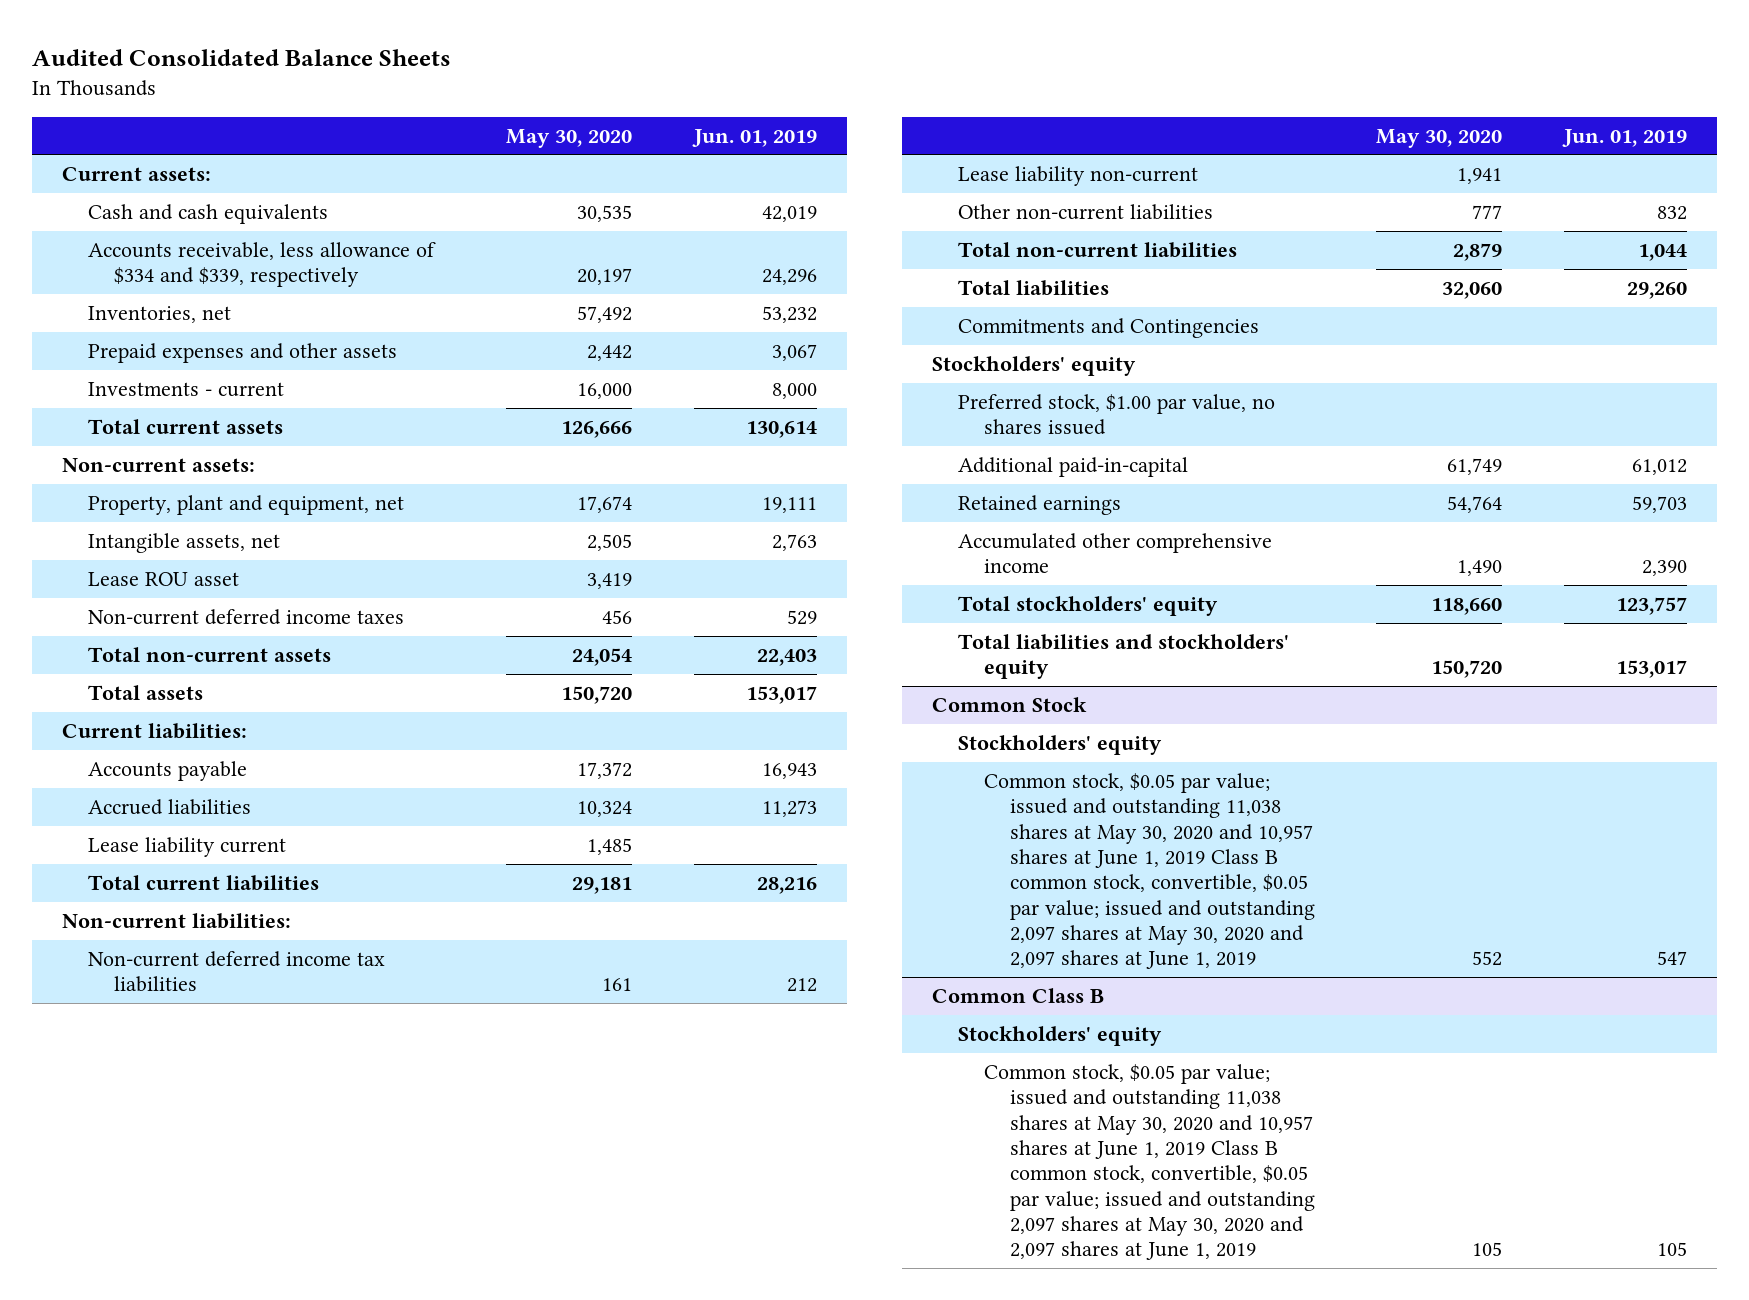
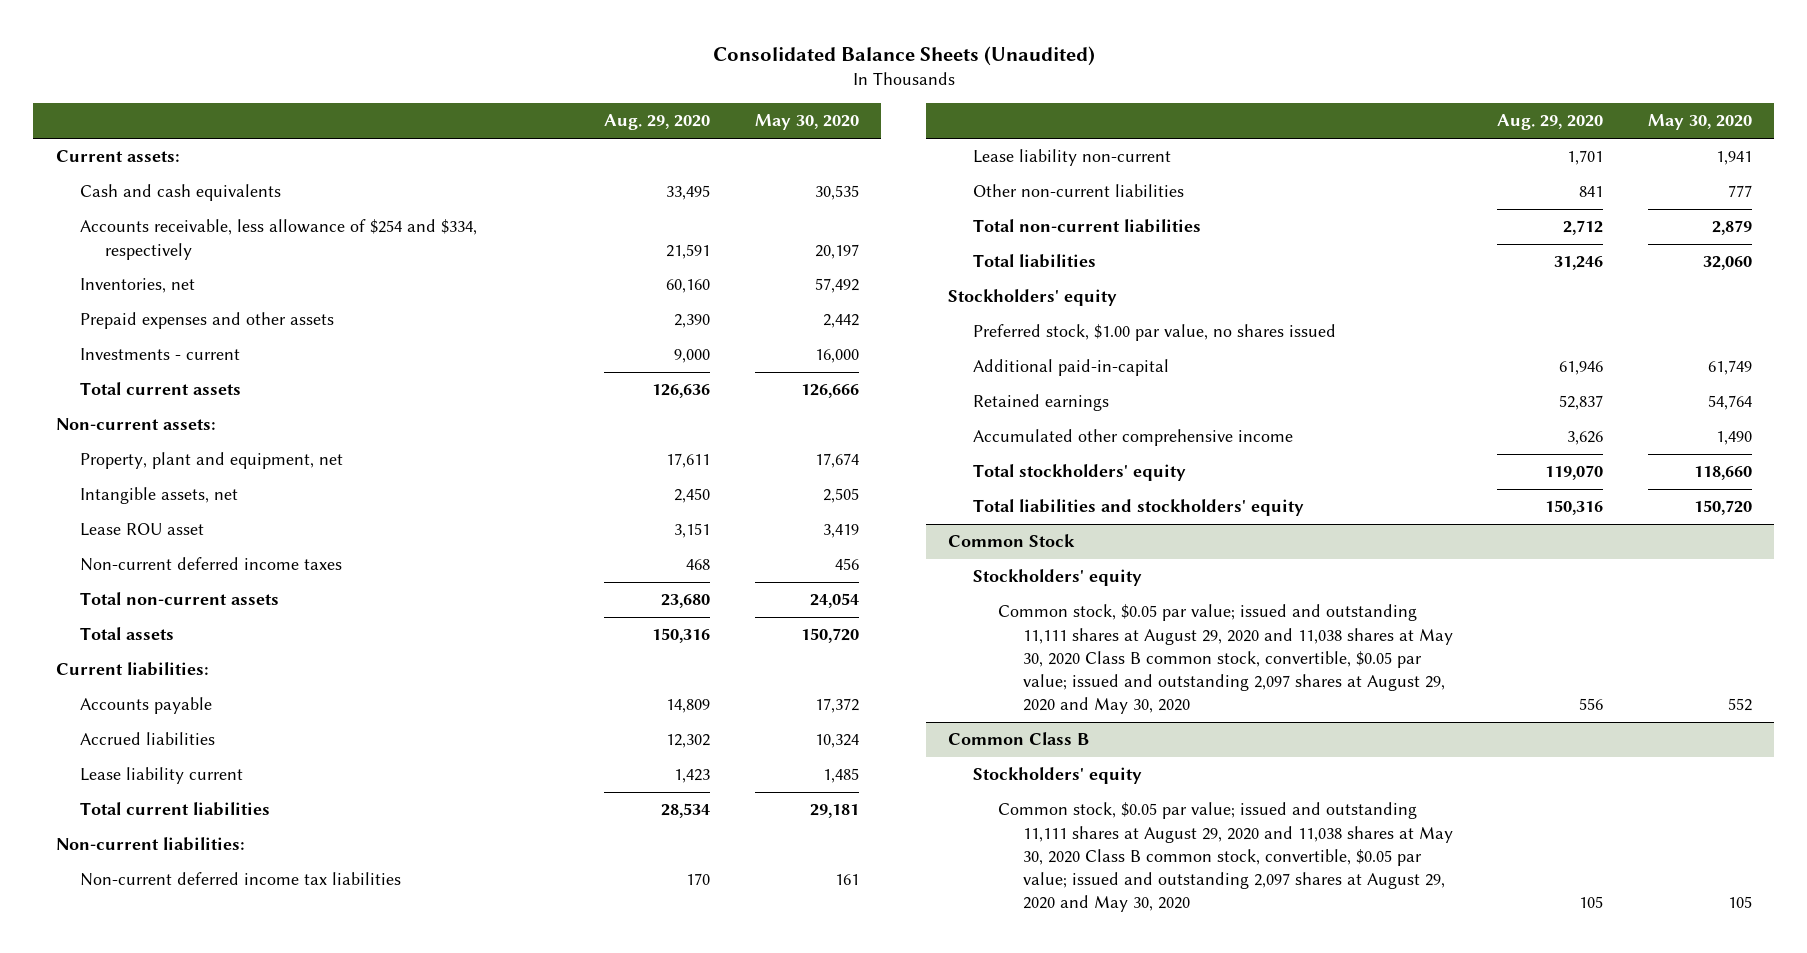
[31,48,451,66] Audited Consolidated Balance Sheets -> [712,45,1095,66] Consolidated Balance Sheets (Unaudited)
[691,128,817,147] Jun. 01, 2019 -> none
none -> [604,114,711,131] Aug. 29, 2020
[88,241,437,288] Accounts receivable, less allowance of $334 and $339, respectively -> [80,219,478,260] Accounts receivable, less allowance of $254 and $334, respectively
[958,317,1260,338] Commitments and Contingencies -> none
[984,772,1315,970] Common stock, $0.05 par value; issued and outstanding 11,038 shares at May 30, 2020 and 10,957 shares at June 1, 2019 Class B common stock, convertible, $0.05 par value; issued and outstanding 2,097 shares at May 30, 2020 and 2,097 shares at June 1, 2019 -> [997,604,1453,715] Common stock, $0.05 par value; issued and outstanding 11,111 shares at August 29, 2020 and 11,038 shares at May 30, 2020 Class B common stock, convertible, $0.05 par value; issued and outstanding 2,097 shares at August 29, 2020 and May 30, 2020
[984,1063,1315,1261] Common stock, $0.05 par value; issued and outstanding 11,038 shares at May 30, 2020 and 10,957 shares at June 1, 2019 Class B common stock, convertible, $0.05 par value; issued and outstanding 2,097 shares at May 30, 2020 and 2,097 shares at June 1, 2019 -> [997,802,1453,913] Common stock, $0.05 par value; issued and outstanding 11,111 shares at August 29, 2020 and 11,038 shares at May 30, 2020 Class B common stock, convertible, $0.05 par value; issued and outstanding 2,097 shares at August 29, 2020 and May 30, 2020

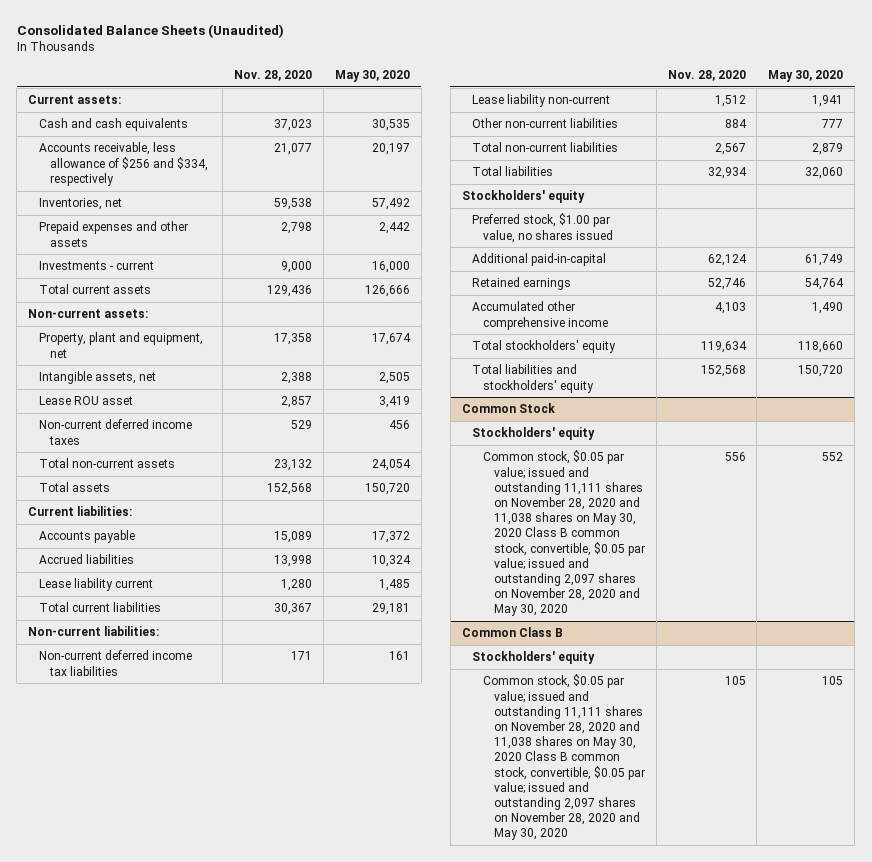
[604,114,711,131] Aug. 29, 2020 -> none
none -> [233,70,312,82] Nov. 28, 2020
[80,219,478,260] Accounts receivable, less allowance of $254 and $334, respectively -> [38,142,208,186] Accounts receivable, less allowance of $256 and $334, respectively
[997,604,1453,715] Common stock, $0.05 par value; issued and outstanding 11,111 shares at August 29, 2020 and 11,038 shares at May 30, 2020 Class B common stock, convertible, $0.05 par value; issued and outstanding 2,097 shares at August 29, 2020 and May 30, 2020 -> [483,450,645,617] Common stock, $0.05 par value; issued and outstanding 11,111 shares on November 28, 2020 and 11,038 shares on May 30, 2020 Class B common stock, convertible, $0.05 par value; issued and outstanding 2,097 shares on November 28, 2020 and May 30, 2020
[997,802,1453,913] Common stock, $0.05 par value; issued and outstanding 11,111 shares at August 29, 2020 and 11,038 shares at May 30, 2020 Class B common stock, convertible, $0.05 par value; issued and outstanding 2,097 shares at August 29, 2020 and May 30, 2020 -> [483,674,645,841] Common stock, $0.05 par value; issued and outstanding 11,111 shares on November 28, 2020 and 11,038 shares on May 30, 2020 Class B common stock, convertible, $0.05 par value; issued and outstanding 2,097 shares on November 28, 2020 and May 30, 2020

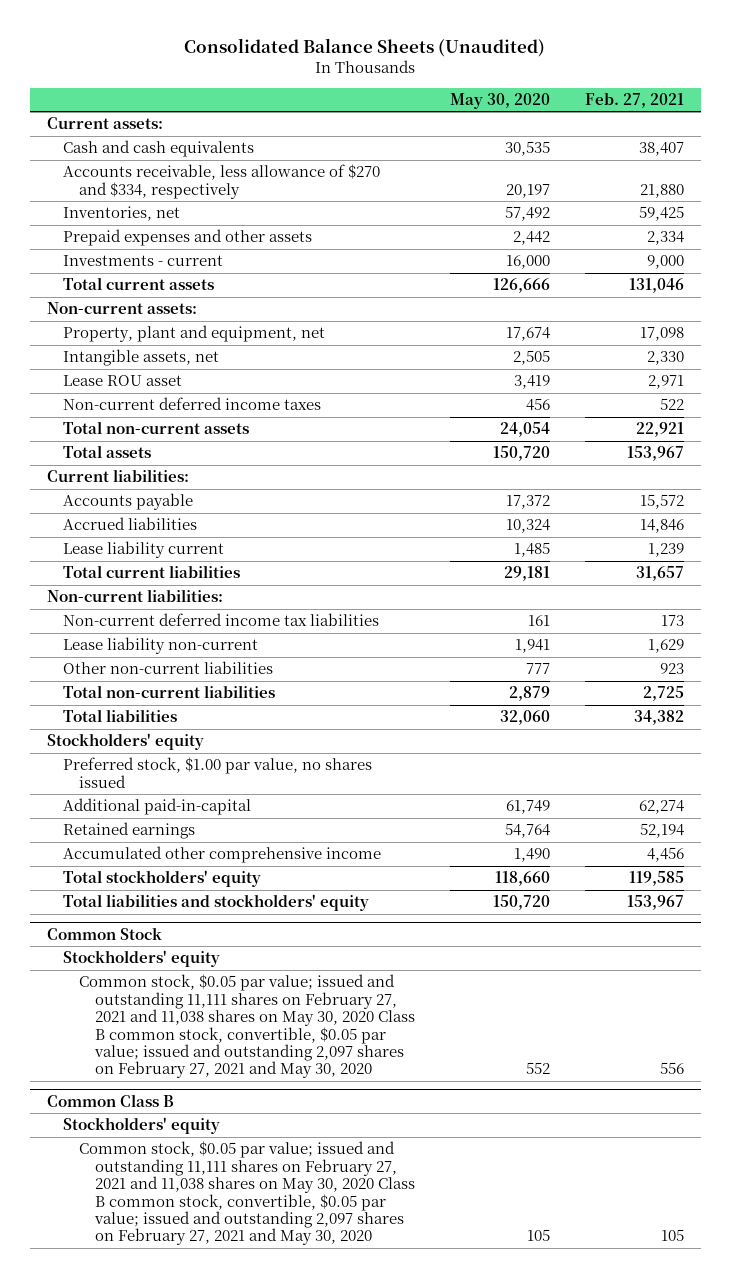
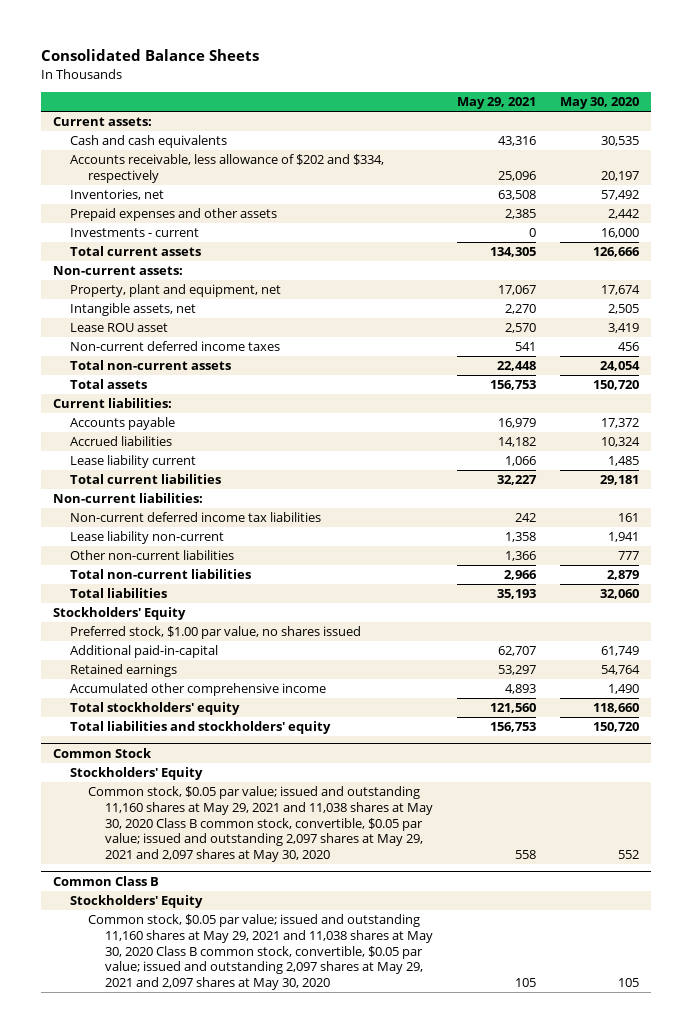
[184,37,546,57] Consolidated Balance Sheets (Unaudited) -> [40,49,259,62] Consolidated Balance Sheets
[584,92,684,108] Feb. 27, 2021 -> none
none -> [456,97,536,110] May 29, 2021
[63,164,381,199] Accounts receivable, less allowance of $270 and $334, respectively -> [70,154,385,183] Accounts receivable, less allowance of $202 and $334, respectively
[47,733,205,751] Stockholders' equity -> [52,607,186,621] Stockholders' Equity
[63,950,221,968] Stockholders' equity -> [70,767,204,781] Stockholders' Equity
[79,974,416,1079] Common stock, $0.05 par value; issued and outstanding 11,111 shares on February 27, 2021 and 11,038 shares on May 30, 2020 Class B common stock, convertible, $0.05 par value; issued and outstanding 2,097 shares on February 27, 2021 and May 30, 2020 -> [87,786,434,862] Common stock, $0.05 par value; issued and outstanding 11,160 shares at May 29, 2021 and 11,038 shares at May 30, 2020 Class B common stock, convertible, $0.05 par value; issued and outstanding 2,097 shares at May 29, 2021 and 2,097 shares at May 30, 2020
[63,1117,221,1135] Stockholders' equity -> [70,895,204,909] Stockholders' Equity
[79,1141,416,1246] Common stock, $0.05 par value; issued and outstanding 11,111 shares on February 27, 2021 and 11,038 shares on May 30, 2020 Class B common stock, convertible, $0.05 par value; issued and outstanding 2,097 shares on February 27, 2021 and May 30, 2020 -> [87,914,434,990] Common stock, $0.05 par value; issued and outstanding 11,160 shares at May 29, 2021 and 11,038 shares at May 30, 2020 Class B common stock, convertible, $0.05 par value; issued and outstanding 2,097 shares at May 29, 2021 and 2,097 shares at May 30, 2020

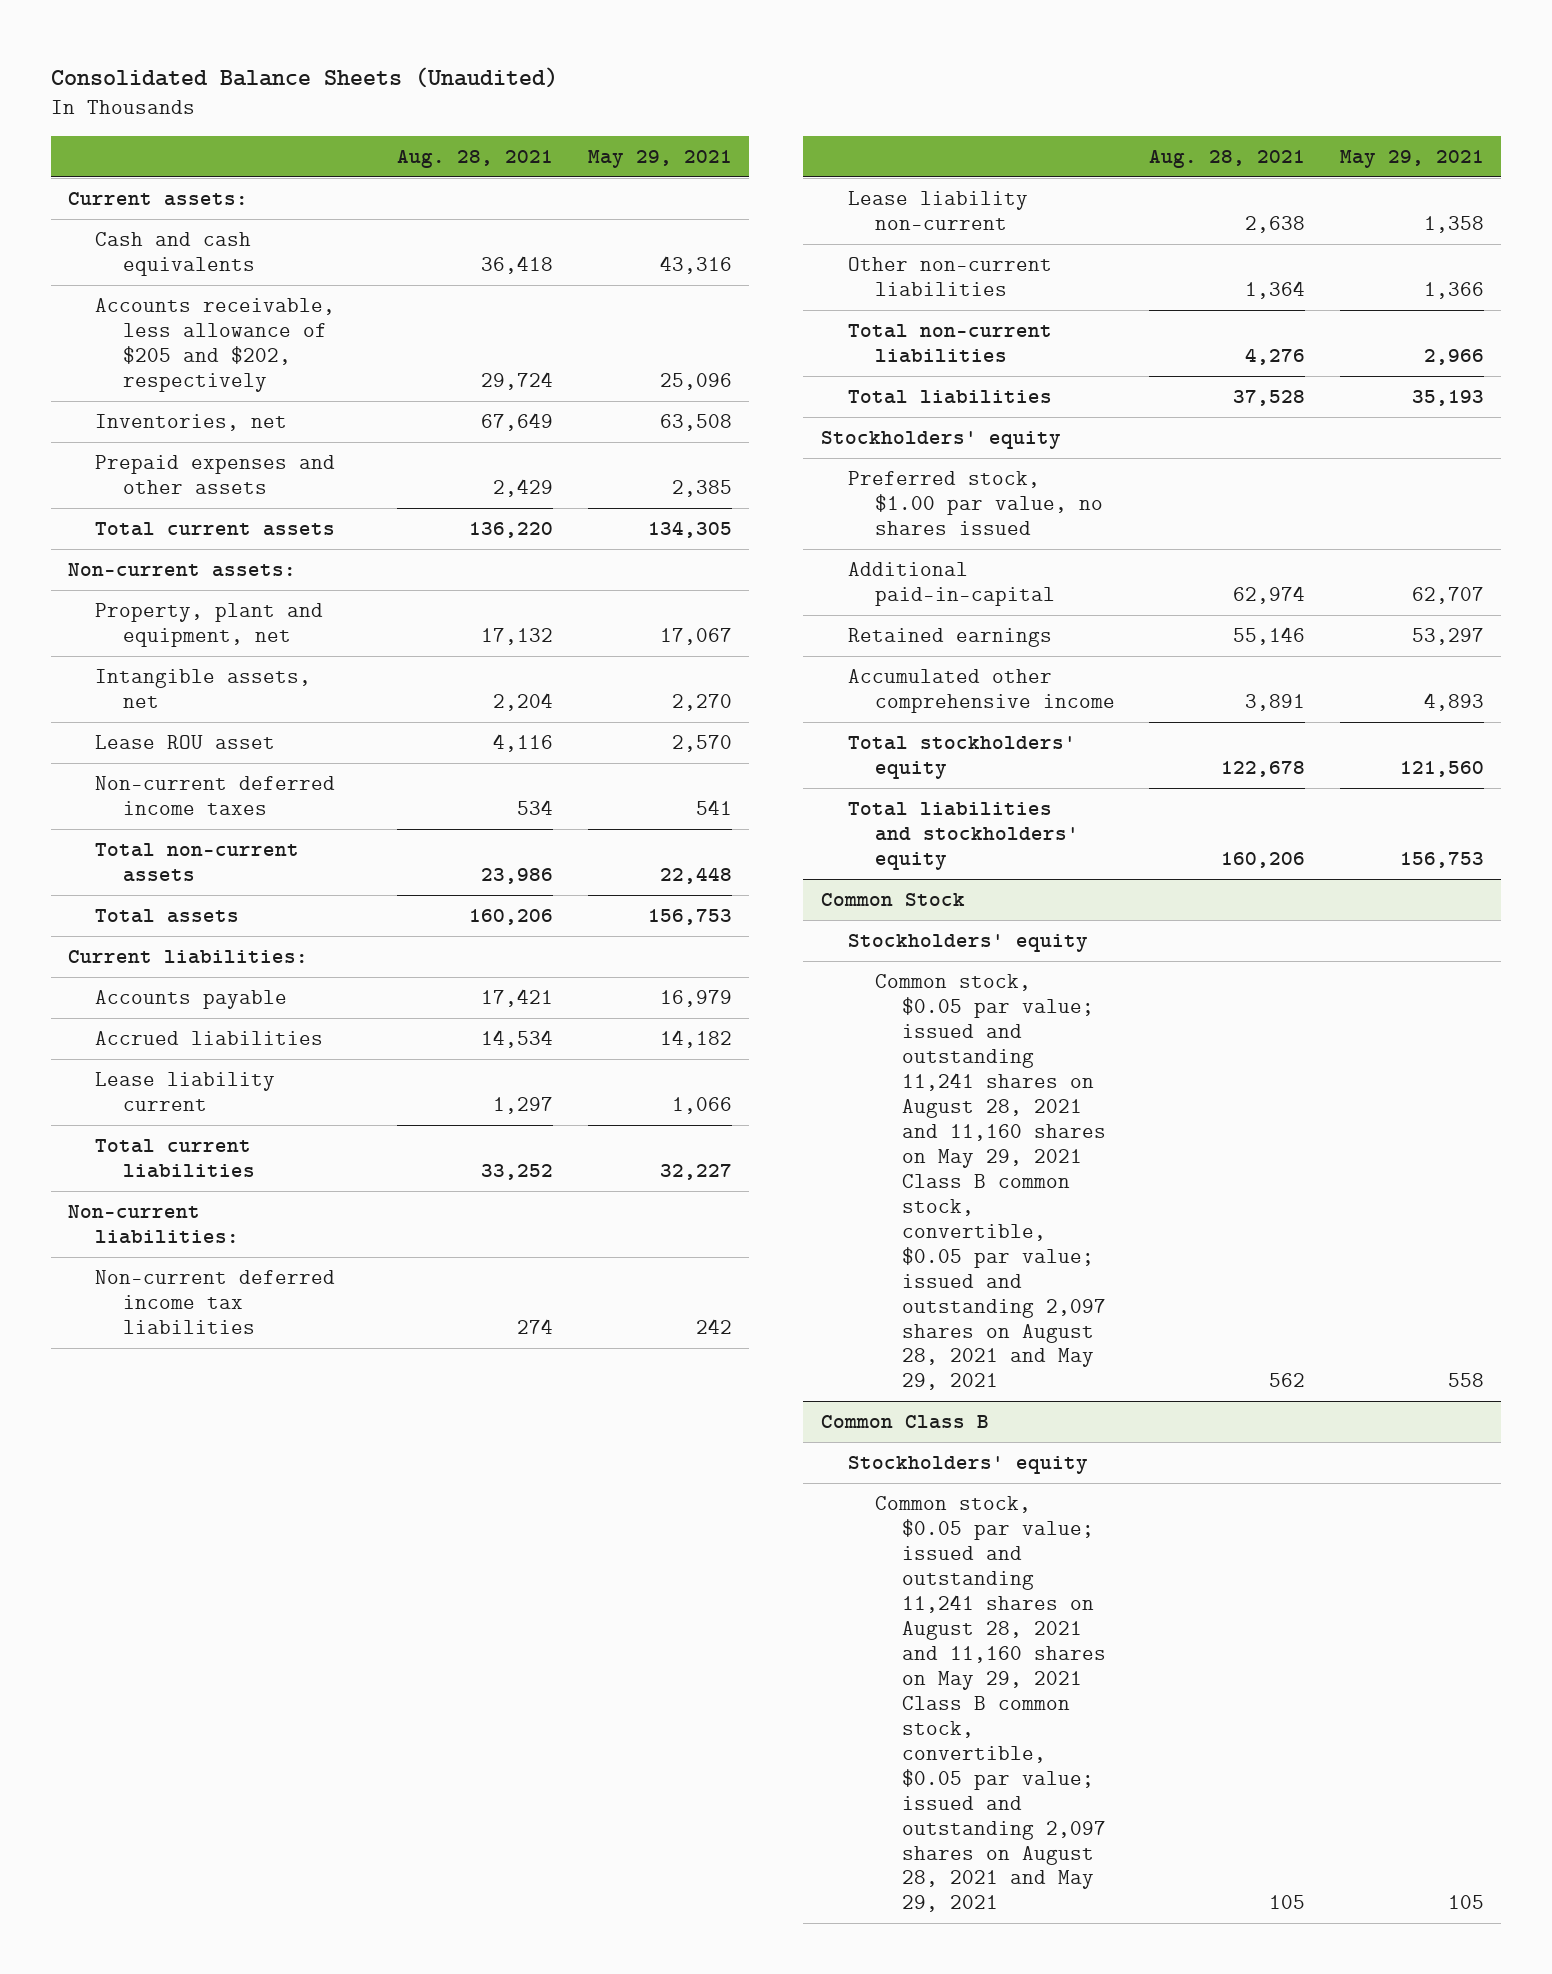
[40,49,259,62] Consolidated Balance Sheets -> [50,66,558,88] Consolidated Balance Sheets (Unaudited)
[559,97,639,110] May 30, 2020 -> none
none -> [397,149,554,168] Aug. 28, 2021
[70,154,385,183] Accounts receivable, less allowance of $202 and $334, respectively -> [95,298,336,393] Accounts receivable, less allowance of $205 and $202, respectively
[70,228,200,238] Investments - current -> none
[52,607,186,621] Stockholders' Equity -> [820,431,1061,450] Stockholders' equity
[70,767,204,781] Stockholders' Equity -> [847,934,1088,953] Stockholders' equity
[87,786,434,862] Common stock, $0.05 par value; issued and outstanding 11,160 shares at May 29, 2021 and 11,038 shares at May 30, 2020 Class B common stock, convertible, $0.05 par value; issued and outstanding 2,097 shares at May 29, 2021 and 2,097 shares at May 30, 2020 -> [874,974,1106,1391] Common stock, $0.05 par value; issued and outstanding 11,241 shares on August 28, 2021 and 11,160 shares on May 29, 2021 Class B common stock, convertible, $0.05 par value; issued and outstanding 2,097 shares on August 28, 2021 and May 29, 2021
[70,895,204,909] Stockholders' Equity -> [847,1456,1088,1475] Stockholders' equity
[87,914,434,990] Common stock, $0.05 par value; issued and outstanding 11,160 shares at May 29, 2021 and 11,038 shares at May 30, 2020 Class B common stock, convertible, $0.05 par value; issued and outstanding 2,097 shares at May 29, 2021 and 2,097 shares at May 30, 2020 -> [874,1496,1106,1913] Common stock, $0.05 par value; issued and outstanding 11,241 shares on August 28, 2021 and 11,160 shares on May 29, 2021 Class B common stock, convertible, $0.05 par value; issued and outstanding 2,097 shares on August 28, 2021 and May 29, 2021

